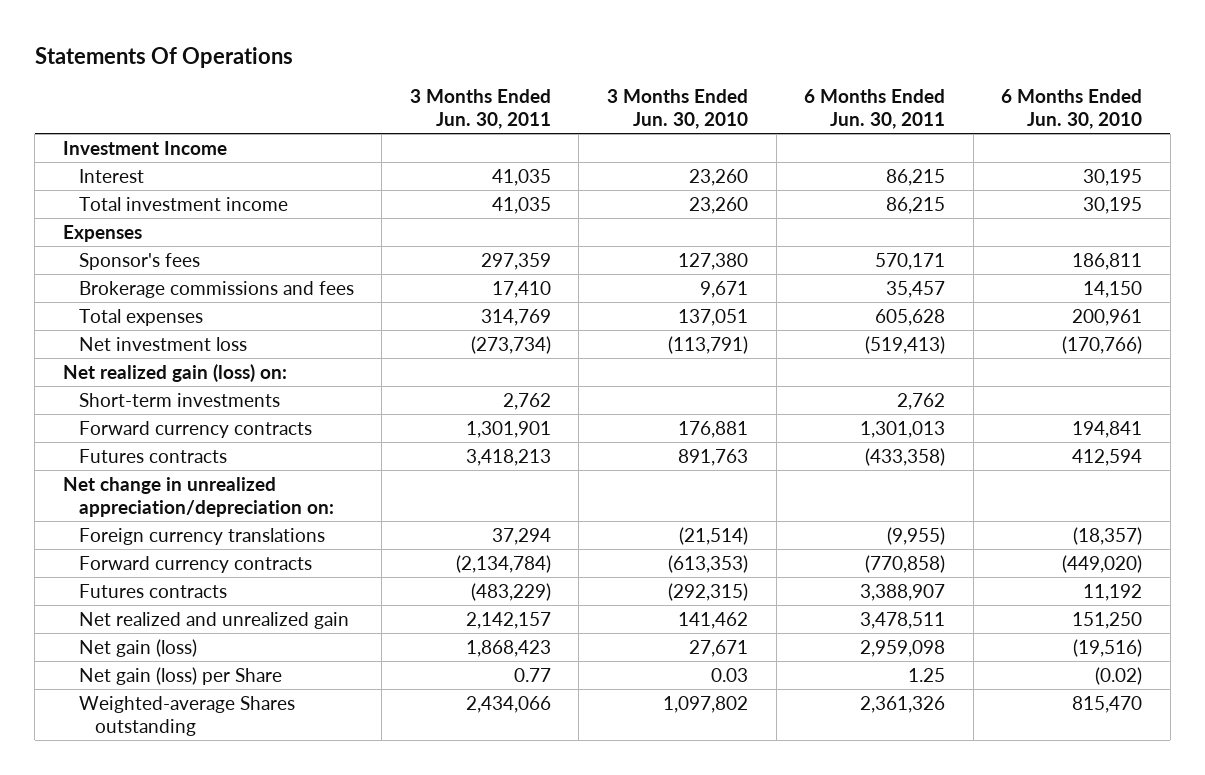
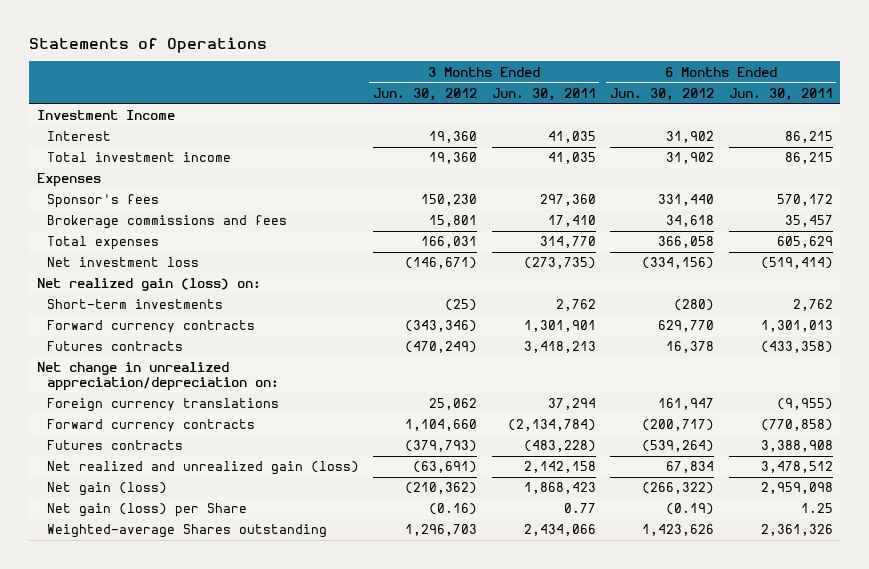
[34,46,293,68] Statements Of Operations -> [29,36,268,53] Statements of Operations
[606,89,748,130] 3 Months Ended Jun. 30, 2010 -> none
[1001,89,1143,130] 6 Months Ended Jun. 30, 2010 -> none
none -> [373,87,478,101] Jun. 30, 2012
none -> [610,87,715,101] Jun. 30, 2012
[480,252,551,270] 297,359 -> [539,194,596,207] 297,360
[875,252,946,270] 570,171 -> [776,194,833,207] 570,172
[480,308,551,326] 314,769 -> [539,236,596,249] 314,770
[875,308,946,326] 605,628 -> [776,236,833,249] 605,629
[470,335,551,354] (273,734) -> [523,257,596,270] (273,735)
[865,335,946,354] (519,413) -> [760,257,833,270] (519,414)
[470,582,551,601] (483,229) -> [523,440,596,453] (483,228)
[860,583,946,601] 3,388,907 -> [760,440,833,453] 3,388,908
[78,611,349,629] Net realized and unrealized gain -> [46,461,359,476] Net realized and unrealized gain (loss)
[465,611,551,629] 2,142,157 -> [523,461,596,474] 2,142,158
[860,611,946,629] 3,478,511 -> [760,461,833,474] 3,478,512

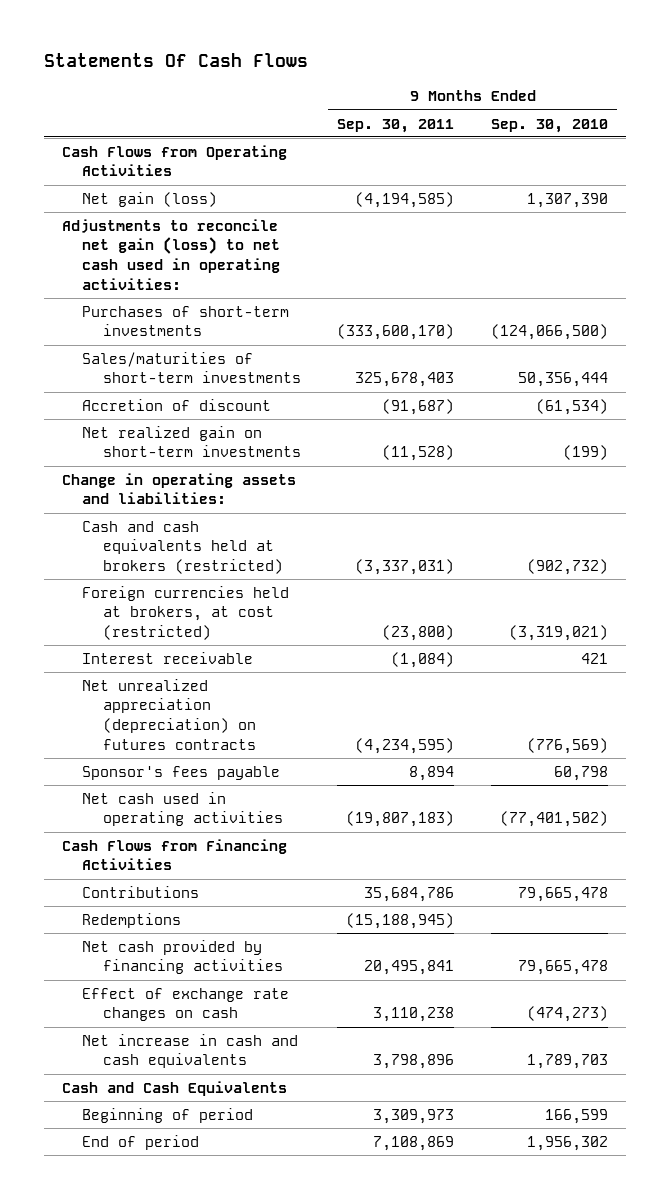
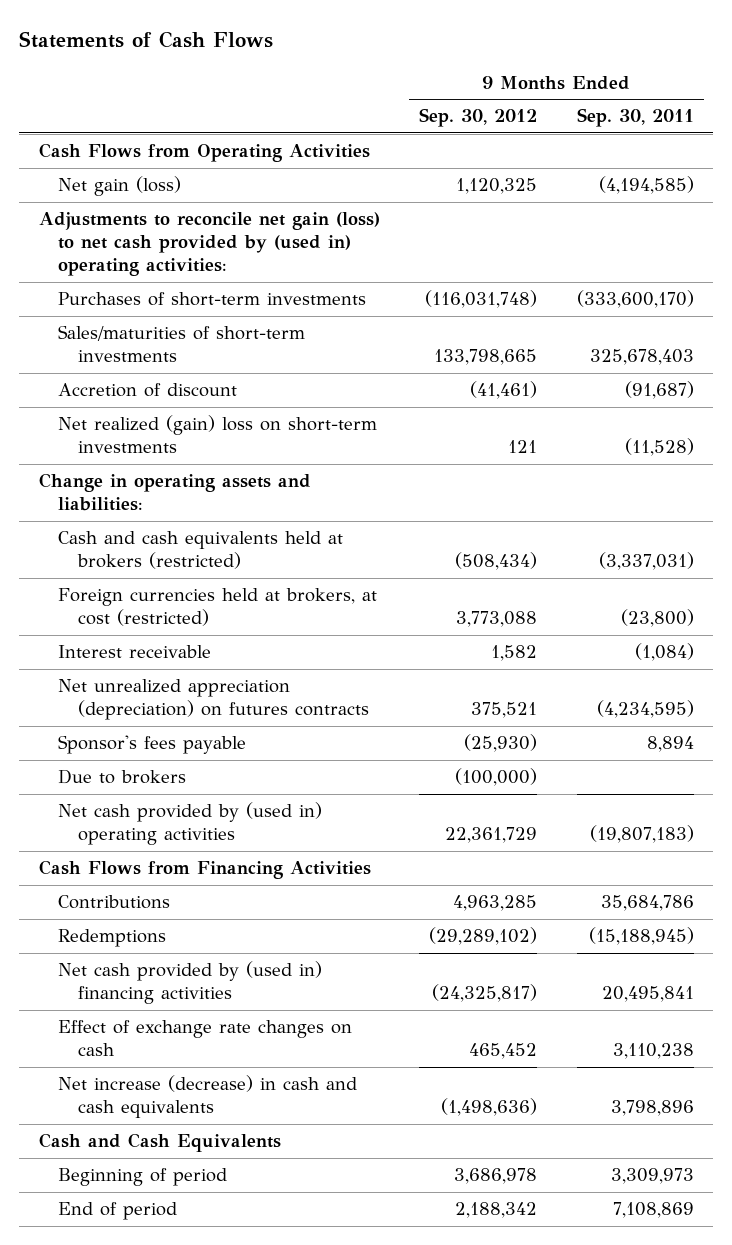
[43,53,308,68] Statements Of Cash Flows -> [18,31,273,49] Statements of Cash Flows
[490,118,608,133] Sep. 30, 2010 -> none
none -> [419,108,538,128] Sep. 30, 2012
[62,218,281,290] Adjustments to reconcile net gain (loss) to net cash used in operating activities: -> [38,212,380,277] Adjustments to reconcile net gain (loss) to net cash provided by (used in) operating activities:
[82,425,301,458] Net realized gain on short-term investments -> [58,415,378,454] Net realized (gain) loss on short-term investments
none -> [58,769,187,785] Due to brokers
[82,791,283,827] Net cash used in operating activities -> [58,802,323,846] Net cash provided by (used in) operating activities
[82,939,283,975] Net cash provided by financing activities -> [58,961,323,1005] Net cash provided by (used in) financing activities
[82,1033,299,1069] Net increase in cash and cash equivalents -> [58,1075,358,1119] Net increase (decrease) in cash and cash equivalents

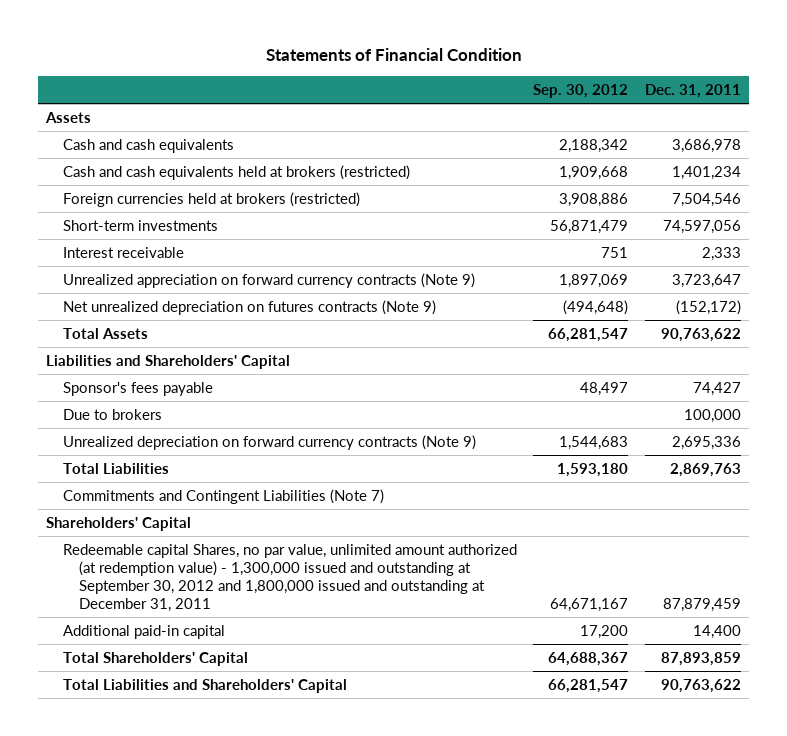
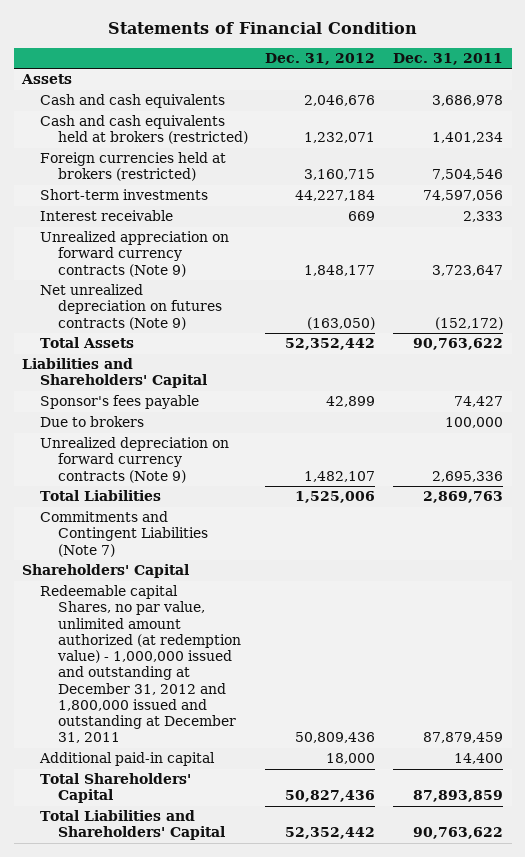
[533,83,629,98] Sep. 30, 2012 -> none
none -> [265,52,376,65] Dec. 31, 2012
[62,543,517,612] Redeemable capital Shares, no par value, unlimited amount authorized (at redemption value) - 1,300,000 issued and outstanding at September 30, 2012 and 1,800,000 issued and outstanding at December 31, 2011 -> [40,585,241,744] Redeemable capital Shares, no par value, unlimited amount authorized (at redemption value) - 1,000,000 issued and outstanding at December 31, 2012 and 1,800,000 issued and outstanding at December 31, 2011

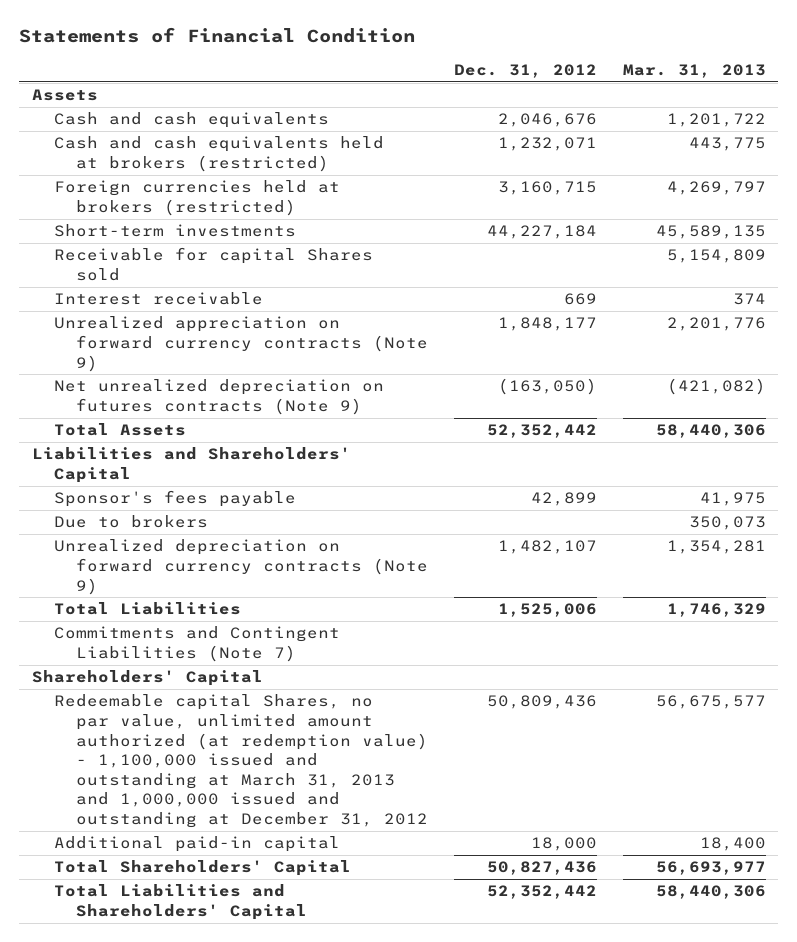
[392,52,503,65] Dec. 31, 2011 -> none
none -> [622,63,766,78] Mar. 31, 2013
none -> [53,247,373,282] Receivable for capital Shares sold
[40,585,241,744] Redeemable capital Shares, no par value, unlimited amount authorized (at redemption value) - 1,000,000 issued and outstanding at December 31, 2012 and 1,800,000 issued and outstanding at December 31, 2011 -> [53,694,429,828] Redeemable capital Shares, no par value, unlimited amount authorized (at redemption value) - 1,100,000 issued and outstanding at March 31, 2013 and 1,000,000 issued and outstanding at December 31, 2012

